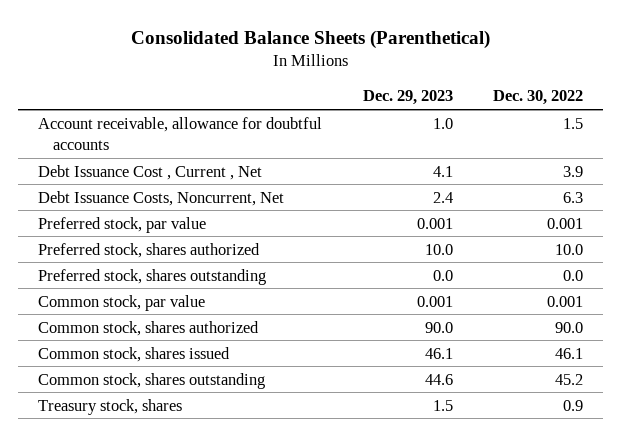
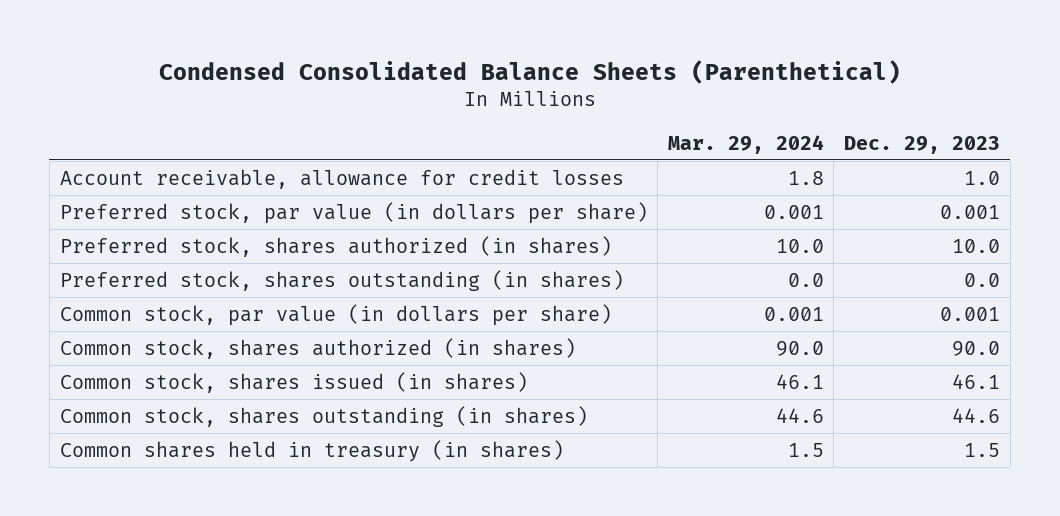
[130,29,490,49] Consolidated Balance Sheets (Parenthetical) -> [158,59,901,84] Condensed Consolidated Balance Sheets (Parenthetical)
[493,90,584,106] Dec. 30, 2022 -> none
none -> [667,134,824,154] Mar. 29, 2024
[38,164,263,180] Debt Issuance Cost , Current , Net -> none
[38,190,285,206] Debt Issuance Costs, Noncurrent, Net -> none
[38,116,323,151] Account receivable, allowance for doubtful accounts -> [59,168,624,189] Account receivable, allowance for credit losses
[38,216,207,233] Preferred stock, par value -> [59,201,648,224] Preferred stock, par value (in dollars per share)
[38,242,261,258] Preferred stock, shares authorized -> [59,235,612,257] Preferred stock, shares authorized (in shares)
[38,268,267,285] Preferred stock, shares outstanding -> [59,269,624,291] Preferred stock, shares outstanding (in shares)
[38,294,206,311] Common stock, par value -> [59,303,612,326] Common stock, par value (in dollars per share)
[38,320,260,336] Common stock, shares authorized -> [59,337,576,359] Common stock, shares authorized (in shares)
[38,346,231,362] Common stock, shares issued -> [59,371,528,393] Common stock, shares issued (in shares)
[38,372,266,389] Common stock, shares outstanding -> [59,405,588,427] Common stock, shares outstanding (in shares)
[38,398,183,415] Treasury stock, shares -> [59,439,564,462] Common shares held in treasury (in shares)

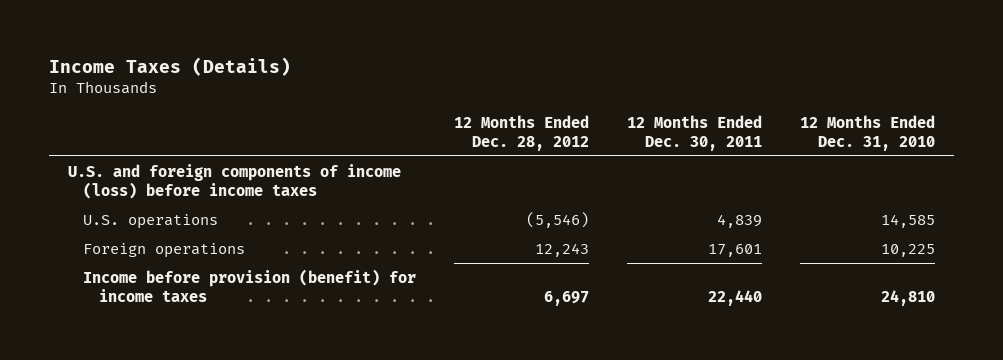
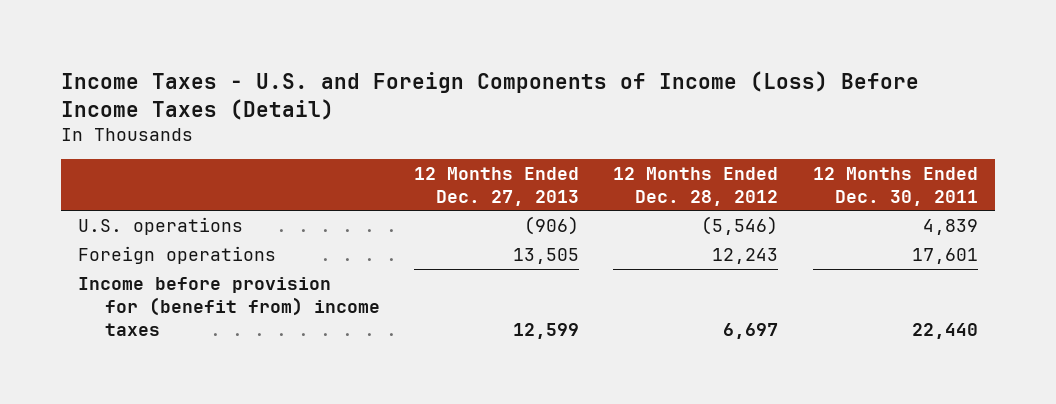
[49,56,292,76] Income Taxes (Details) -> [60,70,919,120] Income Taxes - U.S. and Foreign Components of Income (Loss) Before Income Taxes (Detail)
[799,114,935,151] 12 Months Ended Dec. 31, 2010 -> none
none -> [413,166,579,206] 12 Months Ended Dec. 27, 2013
[68,163,402,199] U.S. and foreign components of income (loss) before income taxes -> none
[83,268,417,302] Income before provision (benefit) for income taxes -> [78,276,380,336] Income before provision for (benefit from) income taxes

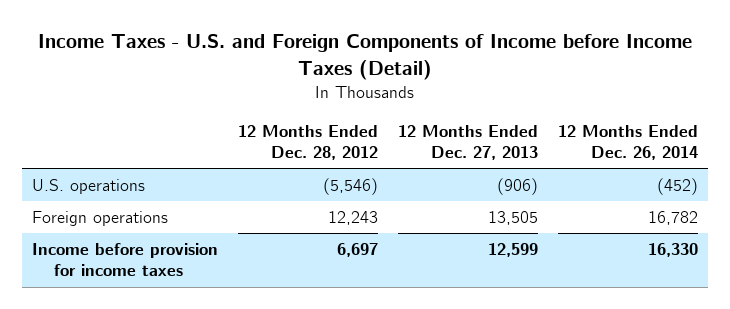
[60,70,919,120] Income Taxes - U.S. and Foreign Components of Income (Loss) Before Income Taxes (Detail) -> [37,34,692,80] Income Taxes - U.S. and Foreign Components of Income before Income Taxes (Detail)
[812,166,978,206] 12 Months Ended Dec. 30, 2011 -> none
none -> [557,124,698,161] 12 Months Ended Dec. 26, 2014
[78,276,380,336] Income before provision for (benefit from) income taxes -> [32,243,219,277] Income before provision for income taxes

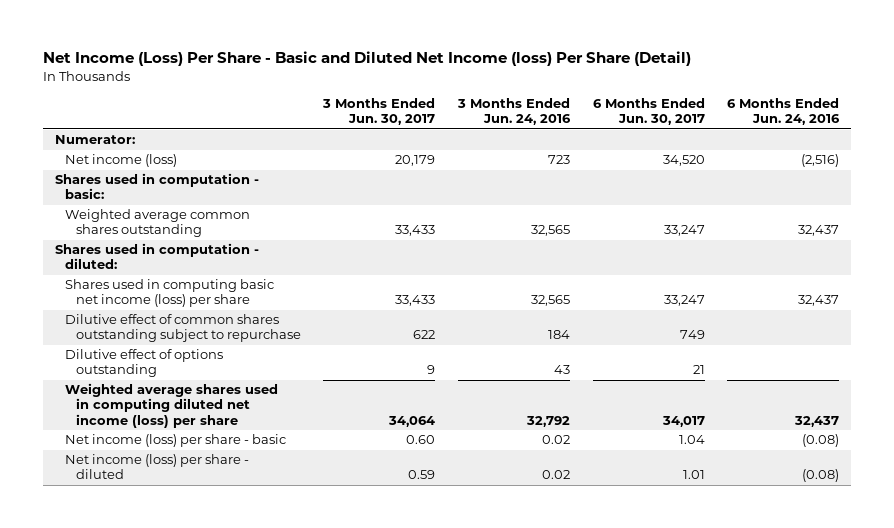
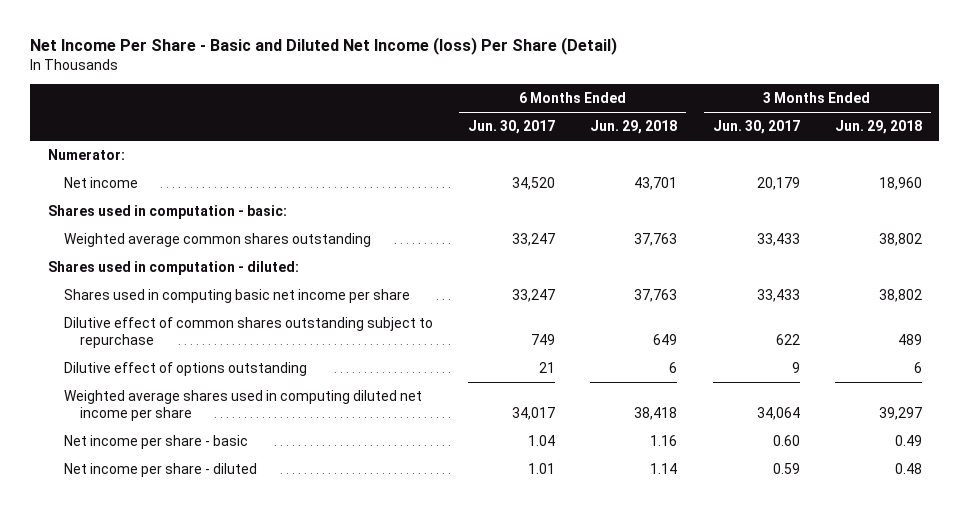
[43,51,692,67] Net Income (Loss) Per Share - Basic and Diluted Net Income (loss) Per Share (Detail) -> [29,37,617,56] Net Income Per Share - Basic and Diluted Net Income (loss) Per Share (Detail)
[457,98,572,126] 3 Months Ended Jun. 24, 2016 -> none
[727,98,841,126] 6 Months Ended Jun. 24, 2016 -> none
none -> [590,120,678,135] Jun. 29, 2018
none -> [834,120,922,135] Jun. 29, 2018
[65,154,178,168] Net income (loss) -> [63,177,138,189] Net income
[65,279,275,308] Shares used in computing basic net income (loss) per share -> [63,289,410,304] Shares used in computing basic net income per share
[65,383,279,428] Weighted average shares used in computing diluted net income (loss) per share -> [63,390,422,422] Weighted average shares used in computing diluted net income per share
[65,434,287,448] Net income (loss) per share - basic -> [63,435,248,450] Net income per share - basic
[65,454,250,480] Net income (loss) per share - diluted -> [63,463,257,478] Net income per share - diluted

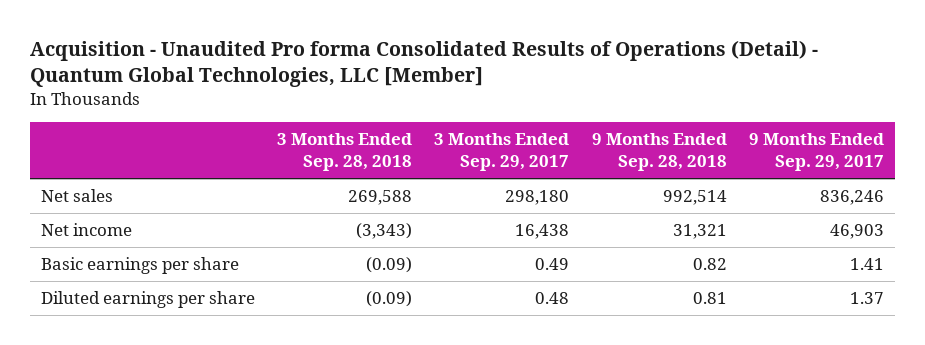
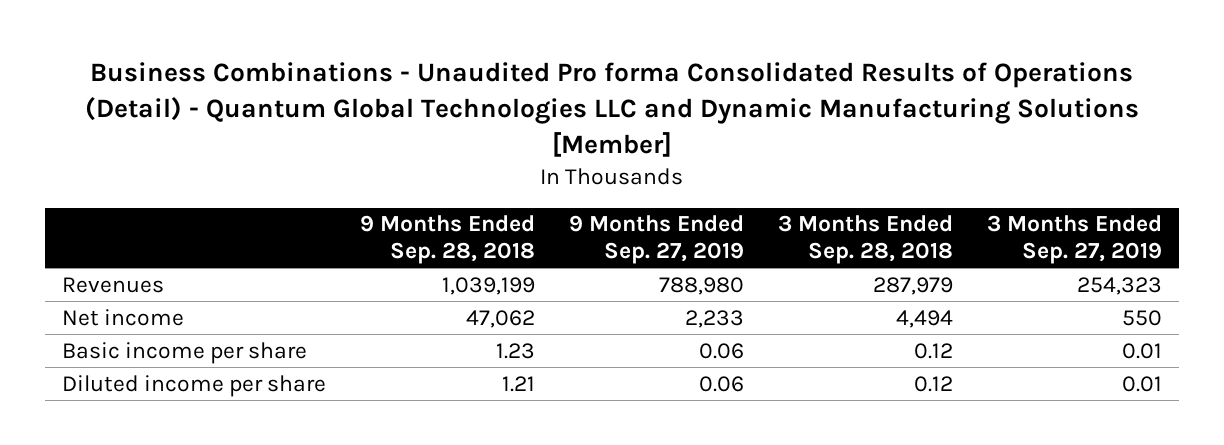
[29,39,818,88] Acquisition - Unaudited Pro forma Consolidated Results of Operations (Detail) - Quantum Global Technologies, LLC [Member] -> [85,62,1140,158] Business Combinations - Unaudited Pro forma Consolidated Results of Operations (Detail) - Quantum Global Technologies LLC and Dynamic Manufacturing Solutions [Member]
[434,133,570,172] 3 Months Ended Sep. 29, 2017 -> none
[748,133,884,172] 9 Months Ended Sep. 29, 2017 -> none
none -> [569,215,745,265] 9 Months Ended Sep. 27, 2019
none -> [987,215,1163,265] 3 Months Ended Sep. 27, 2019
[40,189,113,203] Net sales -> none
none -> [62,276,165,293] Revenues
[356,223,413,240] (3,343) -> [896,309,954,328] 4,494
[672,224,727,240] 31,321 -> [466,309,536,328] 47,062
[40,257,239,275] Basic earnings per share -> [62,341,308,364] Basic income per share
[366,257,413,274] (0.09) -> [914,342,954,359] 0.12
[692,258,727,271] 0.82 -> [496,342,536,359] 1.23
[40,291,255,309] Diluted earnings per share -> [62,374,327,397] Diluted income per share
[366,291,413,308] (0.09) -> [914,375,954,392] 0.12
[692,292,727,305] 0.81 -> [502,375,536,392] 1.21

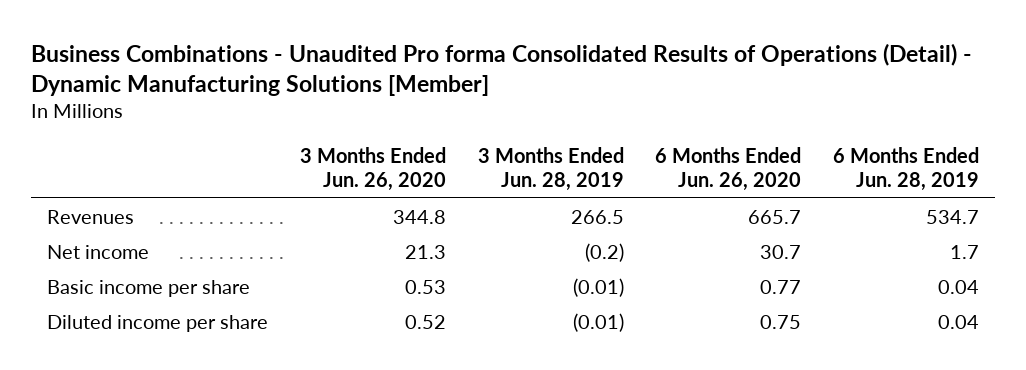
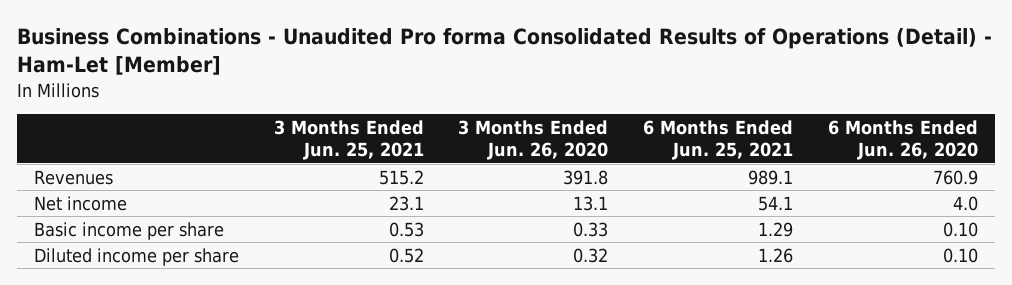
[31,42,973,97] Business Combinations - Unaudited Pro forma Consolidated Results of Operations (Detail) - Dynamic Manufacturing Solutions [Member] -> [16,28,992,76] Business Combinations - Unaudited Pro forma Consolidated Results of Operations (Detail) - Ham-Let [Member]
[477,146,624,192] 3 Months Ended Jun. 28, 2019 -> none
[832,146,979,192] 6 Months Ended Jun. 28, 2019 -> none
none -> [273,120,424,161] 3 Months Ended Jun. 25, 2021
none -> [643,120,794,161] 6 Months Ended Jun. 25, 2021
[392,209,446,224] 344.8 -> [563,169,609,185] 391.8
[748,209,802,224] 665.7 -> [932,169,978,185] 760.9
[404,244,446,259] 21.3 -> [573,195,609,211] 13.1
[760,244,802,259] 30.7 -> [952,195,978,211] 4.0
[404,279,446,294] 0.53 -> [573,221,609,237] 0.33
[760,279,802,294] 0.77 -> [942,221,978,237] 0.10
[404,314,446,329] 0.52 -> [573,247,609,263] 0.32
[760,314,802,329] 0.75 -> [942,247,978,263] 0.10

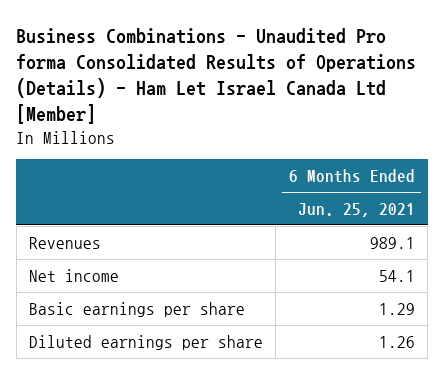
[16,28,992,76] Business Combinations - Unaudited Pro forma Consolidated Results of Operations (Detail) - Ham-Let [Member] -> [16,28,417,125] Business Combinations - Unaudited Pro forma Consolidated Results of Operations (Details) - Ham Let Israel Canada Ltd [Member]
[273,120,424,161] 3 Months Ended Jun. 25, 2021 -> none
[458,120,609,161] 3 Months Ended Jun. 26, 2020 -> none
[827,120,978,161] 6 Months Ended Jun. 26, 2020 -> none
[33,221,224,240] Basic income per share -> [29,301,246,317] Basic earnings per share
[33,247,239,266] Diluted income per share -> [29,334,264,350] Diluted earnings per share

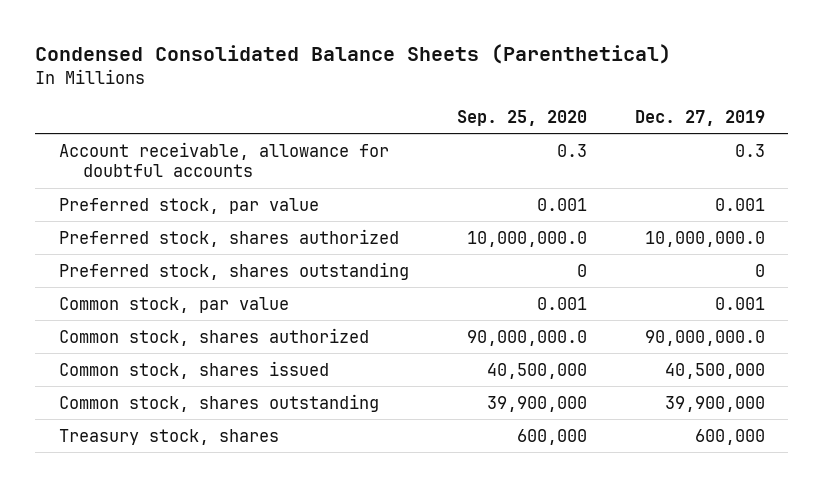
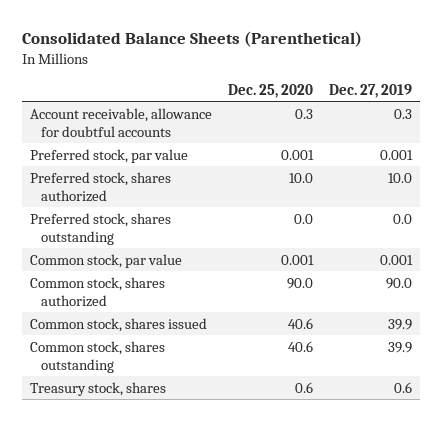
[34,44,671,65] Condensed Consolidated Balance Sheets (Parenthetical) -> [21,31,362,48] Consolidated Balance Sheets (Parenthetical)
[456,110,587,127] Sep. 25, 2020 -> none
none -> [227,83,313,98] Dec. 25, 2020
[644,230,765,247] 10,000,000.0 -> [387,172,412,183] 10.0
[754,263,765,277] 0 -> [392,213,412,224] 0.0
[644,329,765,346] 90,000,000.0 -> [385,277,412,289] 90.0
[664,362,765,379] 40,500,000 -> [387,318,412,330] 39.9
[664,395,765,412] 39,900,000 -> [387,341,412,353] 39.9
[694,428,765,445] 600,000 -> [393,381,412,393] 0.6

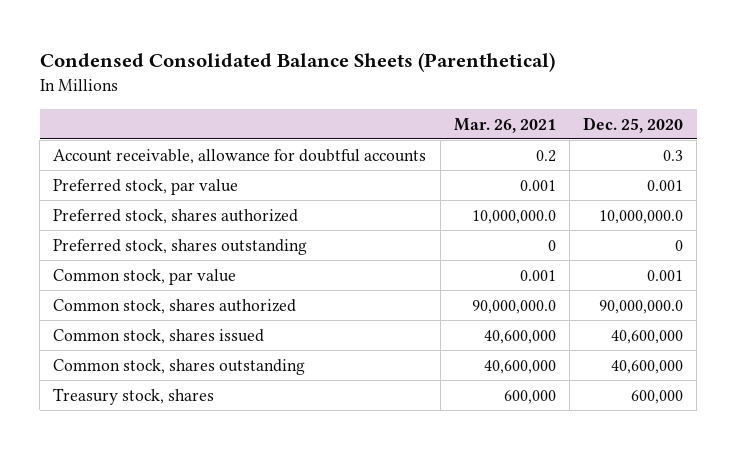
[21,31,362,48] Consolidated Balance Sheets (Parenthetical) -> [39,52,555,73] Condensed Consolidated Balance Sheets (Parenthetical)
[328,83,412,98] Dec. 27, 2019 -> none
none -> [453,117,556,133] Mar. 26, 2021
[288,172,313,183] 10.0 -> [599,209,684,224] 10,000,000.0
[293,213,313,224] 0.0 -> [675,239,684,251] 0
[286,277,313,289] 90.0 -> [599,299,684,314] 90,000,000.0
[287,317,313,329] 40.6 -> [611,329,684,344] 40,600,000
[287,340,313,352] 40.6 -> [611,359,684,374] 40,600,000
[294,381,313,393] 0.6 -> [631,389,684,404] 600,000

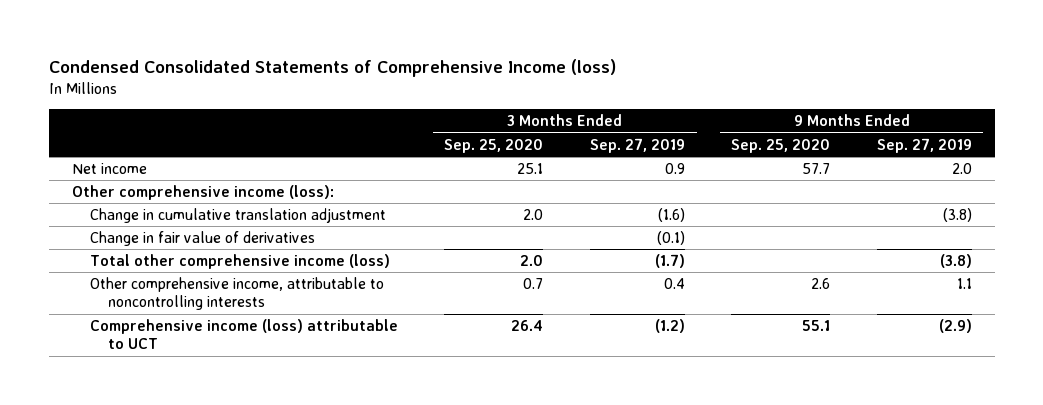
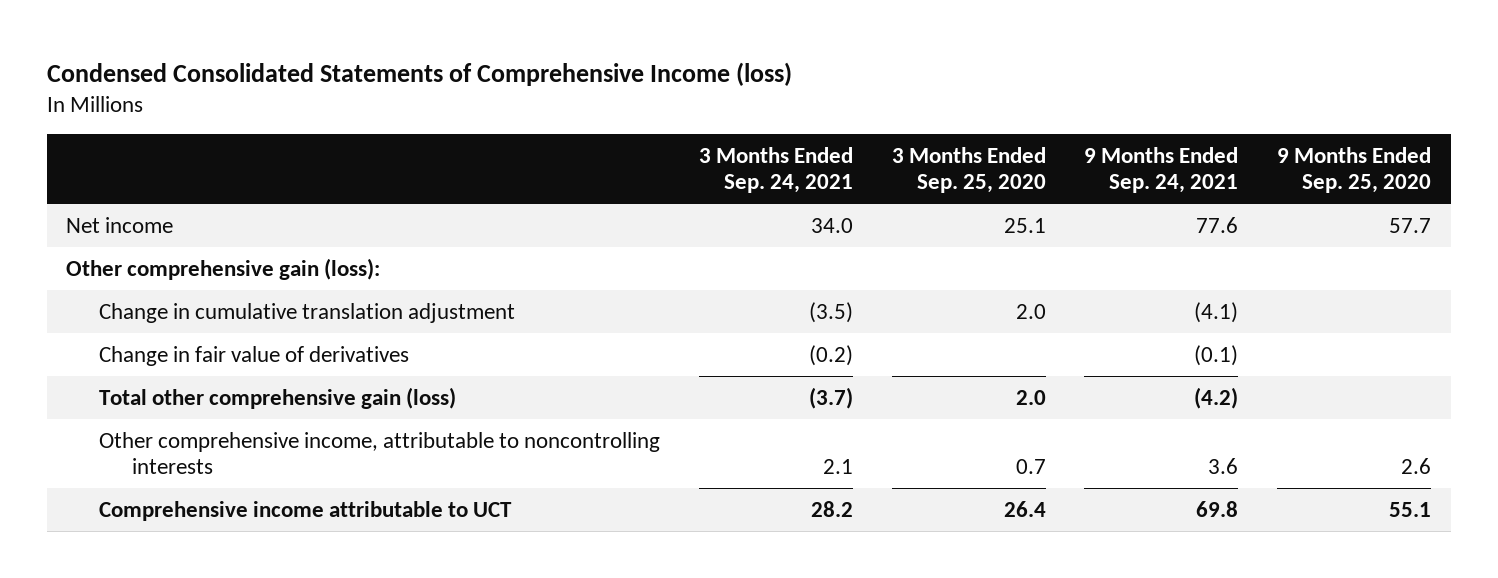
[589,137,685,153] Sep. 27, 2019 -> none
[876,137,972,153] Sep. 27, 2019 -> none
none -> [698,146,853,193] 3 Months Ended Sep. 24, 2021
none -> [1084,146,1239,193] 9 Months Ended Sep. 24, 2021
[71,185,334,201] Other comprehensive income (loss): -> [66,257,381,280] Other comprehensive gain (loss):
[90,254,391,270] Total other comprehensive income (loss) -> [99,386,457,409] Total other comprehensive gain (loss)
[90,319,399,350] Comprehensive income (loss) attributable to UCT -> [99,500,513,521] Comprehensive income attributable to UCT

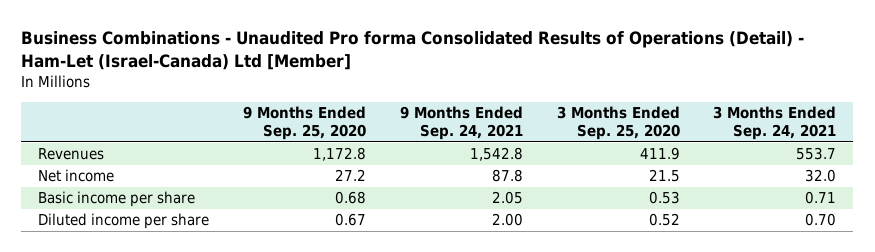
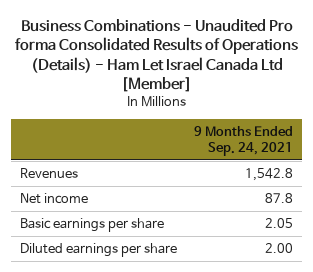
[21,31,805,70] Business Combinations - Unaudited Pro forma Consolidated Results of Operations (Detail) - Ham-Let (Israel-Canada) Ltd [Member] -> [14,18,298,93] Business Combinations - Unaudited Pro forma Consolidated Results of Operations (Details) - Ham Let Israel Canada Ltd [Member]
[243,105,367,140] 9 Months Ended Sep. 25, 2020 -> none
[556,105,680,140] 3 Months Ended Sep. 25, 2020 -> none
[713,105,837,140] 3 Months Ended Sep. 24, 2021 -> none
[38,191,196,208] Basic income per share -> [20,218,165,233] Basic earnings per share
[38,213,210,230] Diluted income per share -> [20,243,178,258] Diluted earnings per share

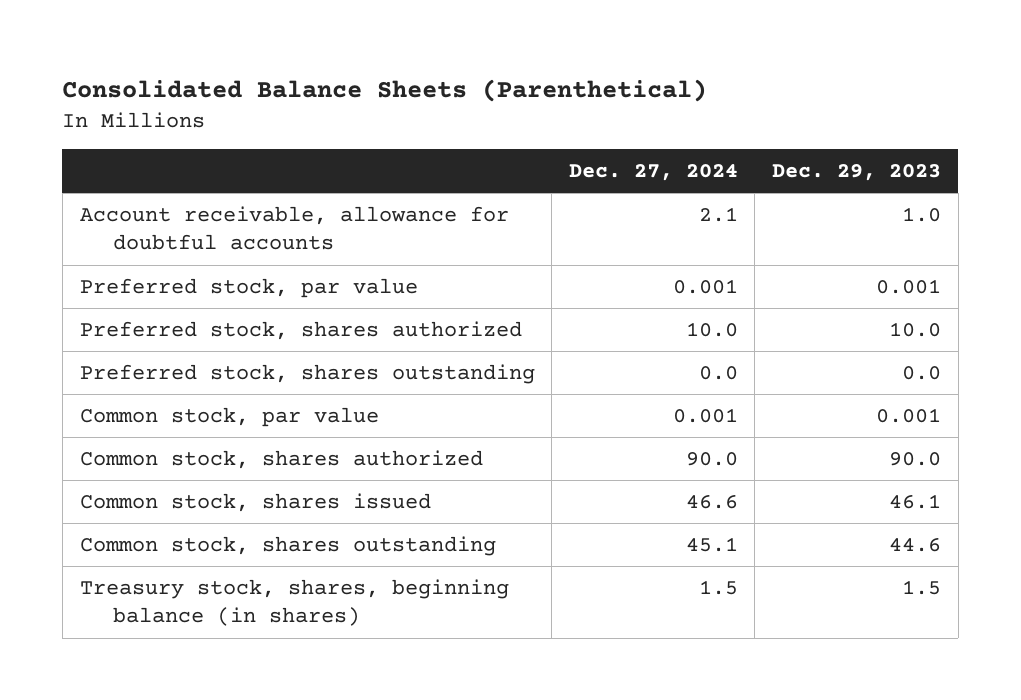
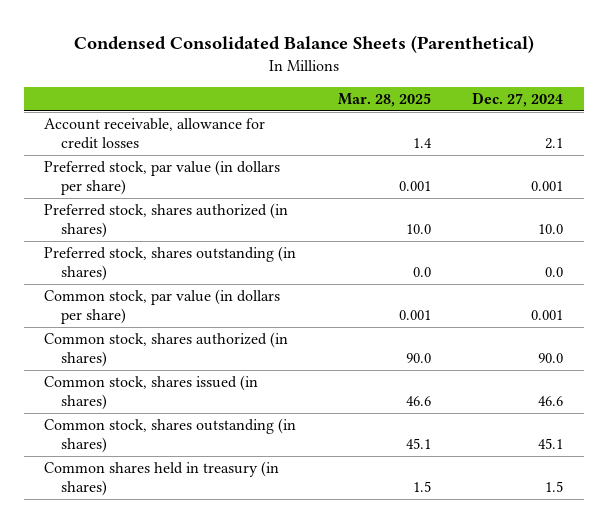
[62,78,708,102] Consolidated Balance Sheets (Parenthetical) -> [73,34,534,53] Condensed Consolidated Balance Sheets (Parenthetical)
[772,163,942,181] Dec. 29, 2023 -> none
none -> [337,92,431,107] Mar. 28, 2025
[79,206,509,251] Account receivable, allowance for doubtful accounts -> [44,118,266,150] Account receivable, allowance for credit losses
[79,278,418,299] Preferred stock, par value -> [44,160,281,196] Preferred stock, par value (in dollars per share)
[79,321,522,341] Preferred stock, shares authorized -> [44,203,289,239] Preferred stock, shares authorized (in shares)
[79,364,535,385] Preferred stock, shares outstanding -> [44,246,297,282] Preferred stock, shares outstanding (in shares)
[79,407,379,428] Common stock, par value -> [44,289,281,325] Common stock, par value (in dollars per share)
[79,450,483,470] Common stock, shares authorized -> [44,332,289,368] Common stock, shares authorized (in shares)
[79,493,431,513] Common stock, shares issued -> [44,375,259,411] Common stock, shares issued (in shares)
[79,536,496,557] Common stock, shares outstanding -> [44,418,297,454] Common stock, shares outstanding (in shares)
[79,579,509,627] Treasury stock, shares, beginning balance (in shares) -> [44,461,280,497] Common shares held in treasury (in shares)

